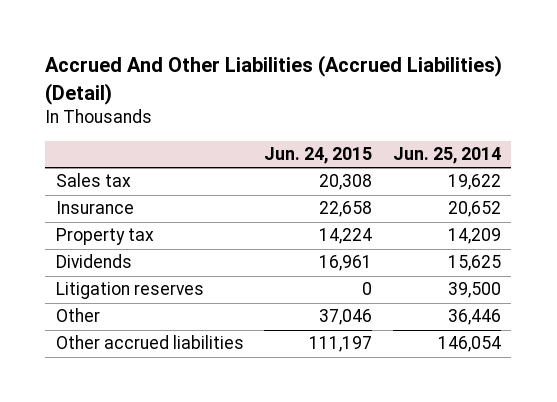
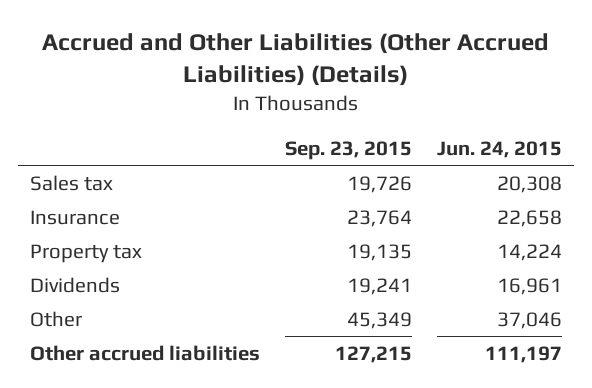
[45,55,503,105] Accrued And Other Liabilities (Accrued Liabilities) (Detail) -> [42,33,550,87] Accrued and Other Liabilities (Other Accrued Liabilities) (Details)
[393,147,502,165] Jun. 25, 2014 -> none
none -> [285,140,413,160] Sep. 23, 2015
[55,282,204,300] Litigation reserves -> none

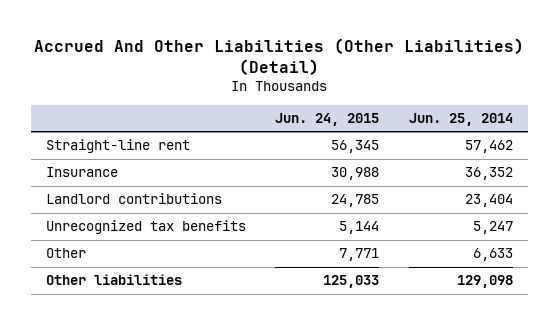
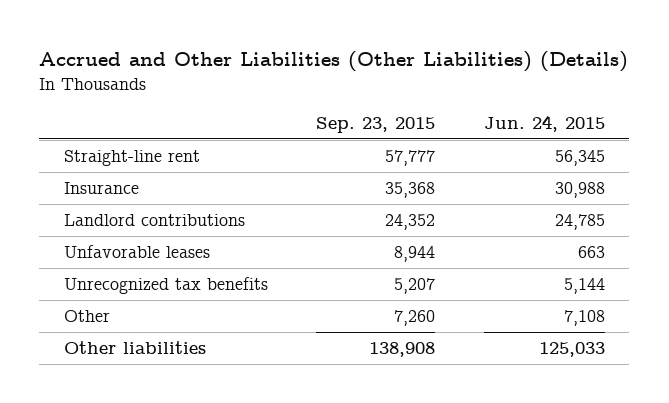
[34,37,525,75] Accrued And Other Liabilities (Other Liabilities) (Detail) -> [39,51,629,73] Accrued and Other Liabilities (Other Liabilities) (Details)
[408,112,513,126] Jun. 25, 2014 -> none
none -> [316,116,436,133] Sep. 23, 2015
none -> [63,244,210,258] Unfavorable leases
[339,248,380,262] 7,771 -> [563,309,605,326] 7,108

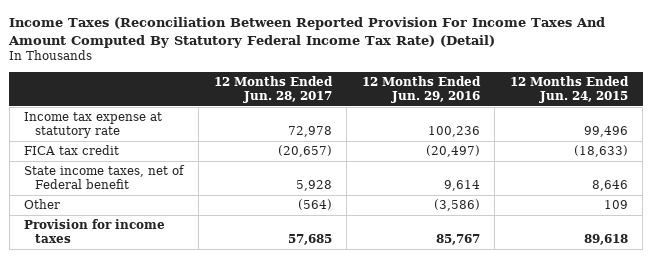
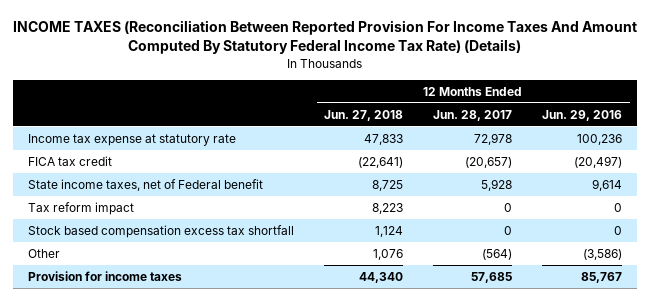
[8,17,606,48] Income Taxes (Reconciliation Between Reported Provision For Income Taxes And Amount Computed By Statutory Federal Income Tax Rate) (Detail) -> [13,20,638,55] INCOME TAXES (Reconciliation Between Reported Provision For Income Taxes And Amount Computed By Statutory Federal Income Tax Rate) (Details)
[509,76,629,103] 12 Months Ended Jun. 24, 2015 -> none
none -> [324,109,404,121] Jun. 27, 2018
none -> [28,201,135,215] Tax reform impact
none -> [28,224,295,238] Stock based compensation excess tax shortfall

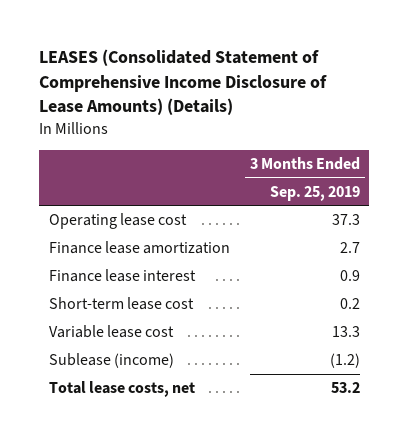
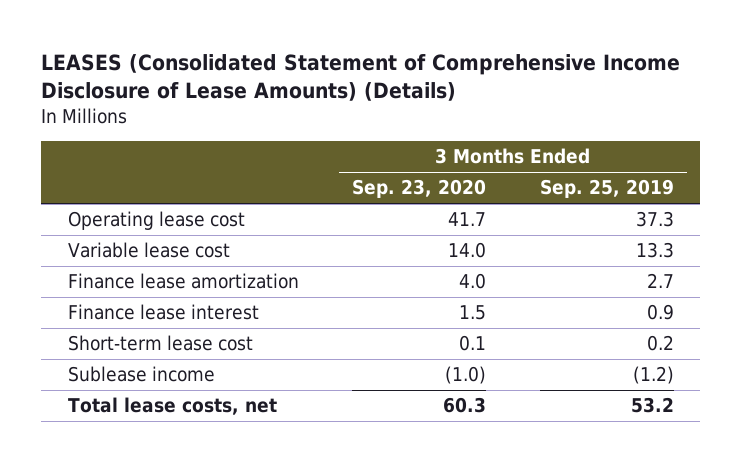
none -> [352,179,487,199] Sep. 23, 2020
[48,325,174,339] Variable lease cost -> [67,242,230,259] Variable lease cost
[48,353,174,369] Sublease (income) -> [67,366,215,383] Sublease income

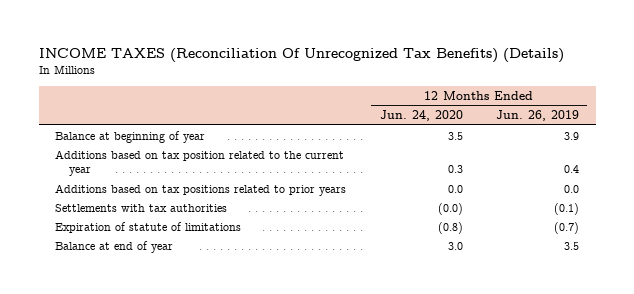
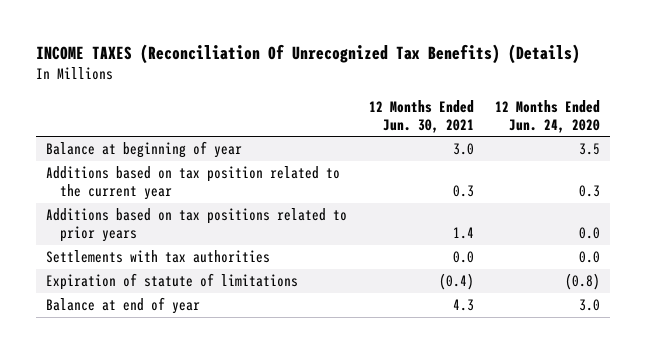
[496,110,580,122] Jun. 26, 2019 -> none
none -> [368,99,474,133] 12 Months Ended Jun. 30, 2021
[437,202,463,215] (0.0) -> [578,251,600,264] 0.0

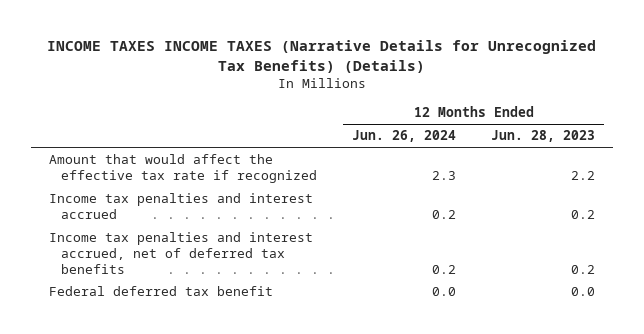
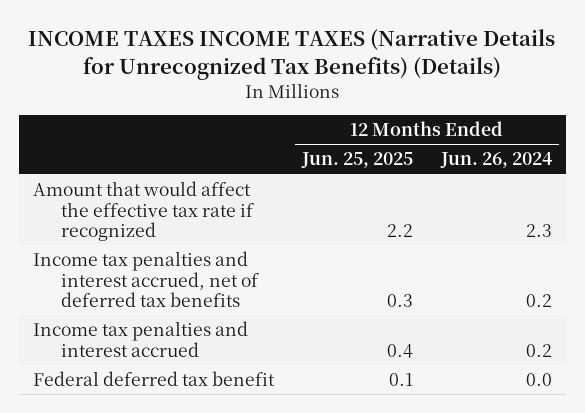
[491,130,596,143] Jun. 28, 2023 -> none
none -> [300,152,413,169] Jun. 25, 2025
[48,193,313,219] Income tax penalties and interest accrued -> [32,320,248,357] Income tax penalties and interest accrued

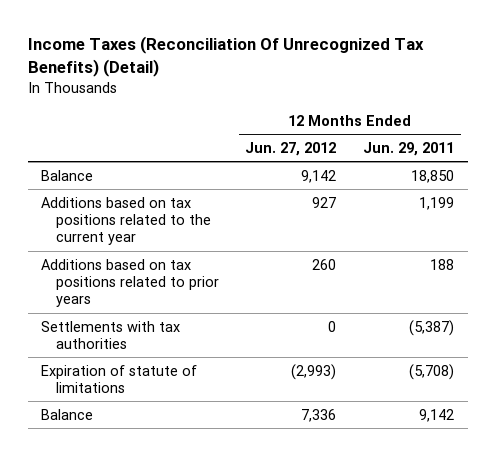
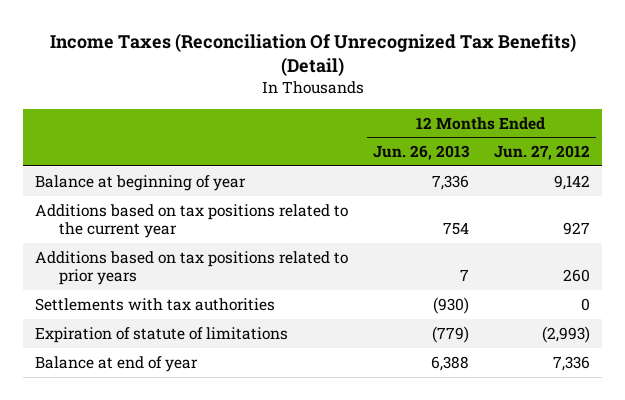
[363,141,455,156] Jun. 29, 2011 -> none
none -> [373,145,471,161] Jun. 26, 2013
[41,169,94,181] Balance -> [35,174,247,191] Balance at beginning of year
[41,408,94,420] Balance -> [35,355,199,372] Balance at end of year

